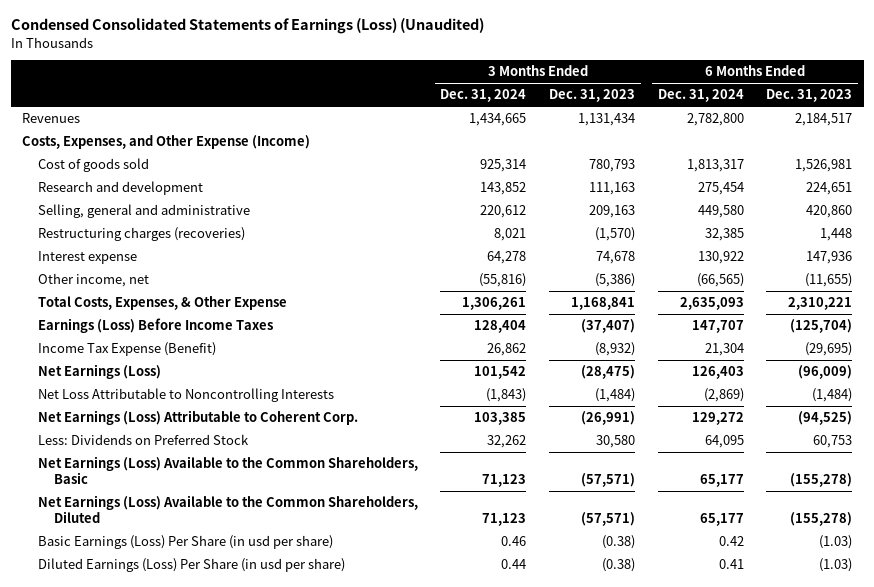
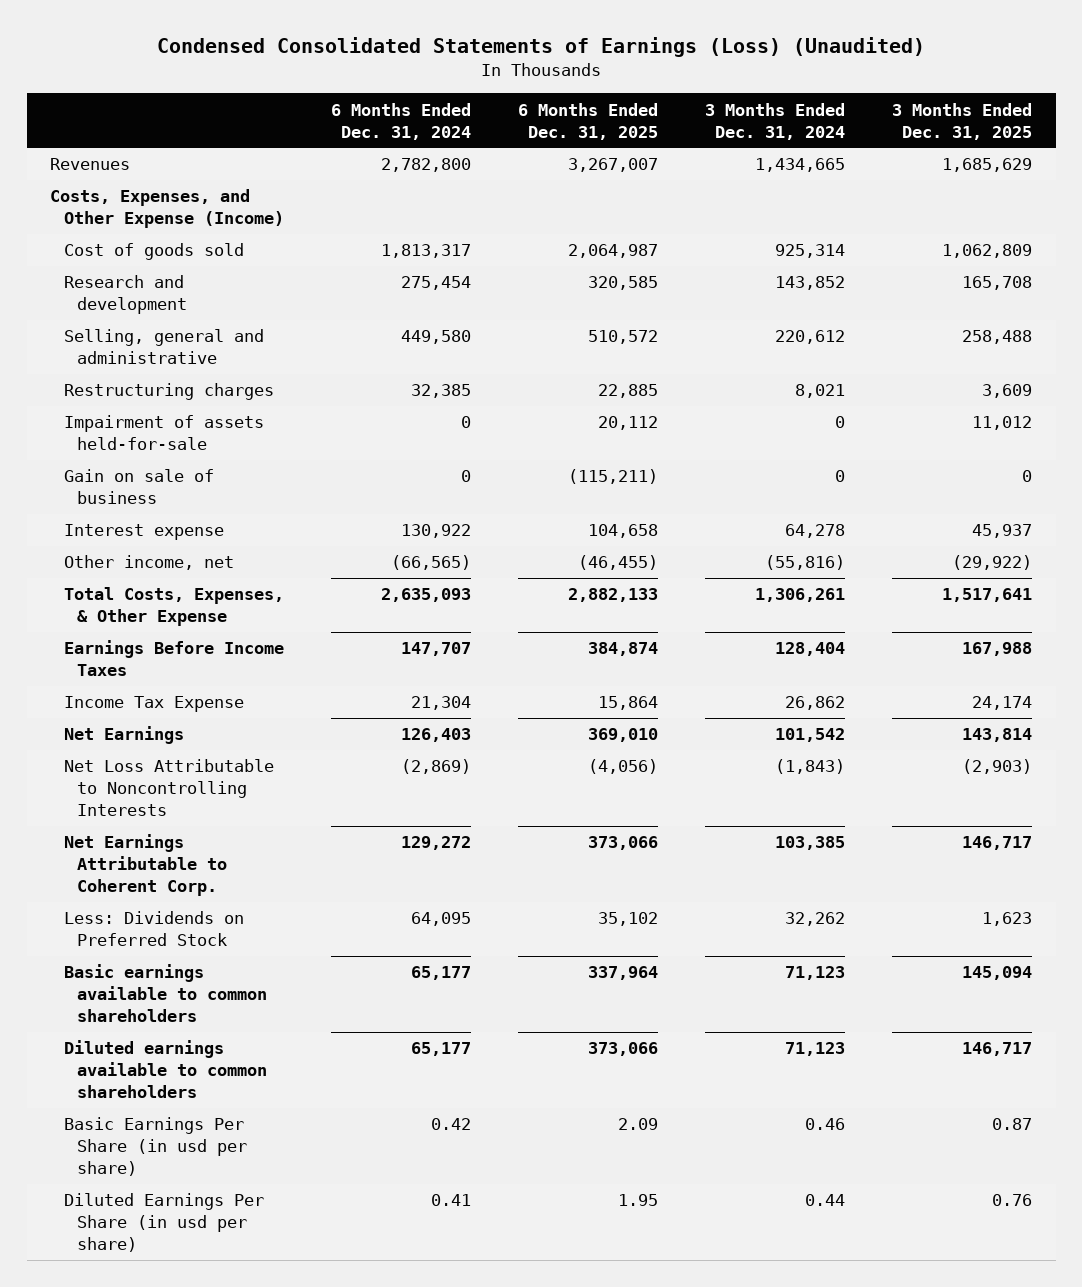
[549,89,636,103] Dec. 31, 2023 -> none
[766,89,853,103] Dec. 31, 2023 -> none
none -> [517,102,658,140] 6 Months Ended Dec. 31, 2025
none -> [892,102,1033,140] 3 Months Ended Dec. 31, 2025
[37,227,245,242] Restructuring charges (recoveries) -> [63,383,274,401] Restructuring charges
none -> [63,415,264,451] Impairment of assets held-for-sale
none -> [63,469,214,505] Gain on sale of business
[37,318,273,334] Earnings (Loss) Before Income Taxes -> [63,640,284,677] Earnings Before Income Taxes
[37,342,216,357] Income Tax Expense (Benefit) -> [63,696,244,713] Income Tax Expense
[37,364,161,380] Net Earnings (Loss) -> [63,726,184,745] Net Earnings
[37,410,358,426] Net Earnings (Loss) Attributable to Coherent Corp. -> [63,834,227,897] Net Earnings Attributable to Coherent Corp.
[37,456,418,484] Net Earnings (Loss) Available to the Common Shareholders, Basic -> [63,964,267,1023] Basic earnings available to common shareholders
[37,495,418,523] Net Earnings (Loss) Available to the Common Shareholders, Diluted -> [63,1040,267,1099] Diluted earnings available to common shareholders
[37,535,333,550] Basic Earnings (Loss) Per Share (in usd per share) -> [63,1117,247,1177] Basic Earnings Per Share (in usd per share)
[37,558,345,573] Diluted Earnings (Loss) Per Share (in usd per share) -> [63,1193,264,1253] Diluted Earnings Per Share (in usd per share)

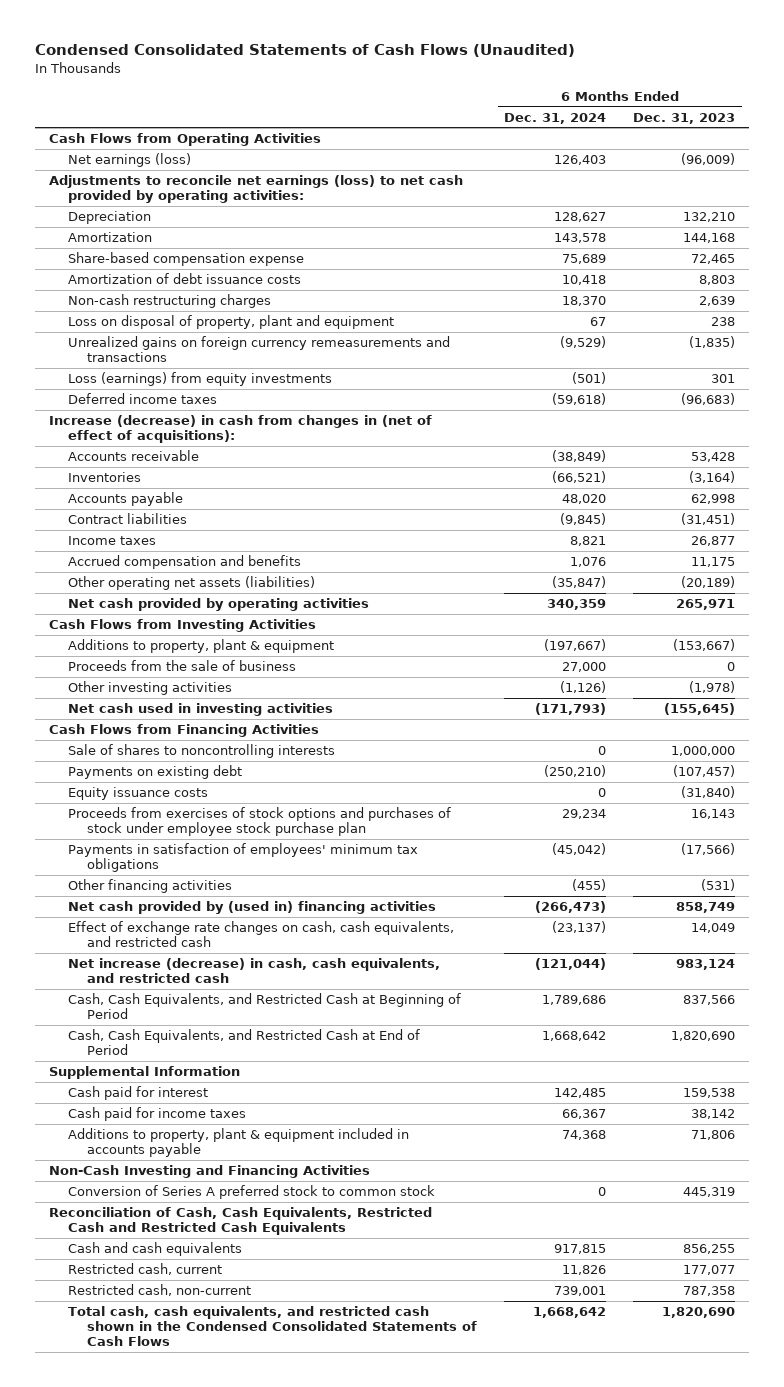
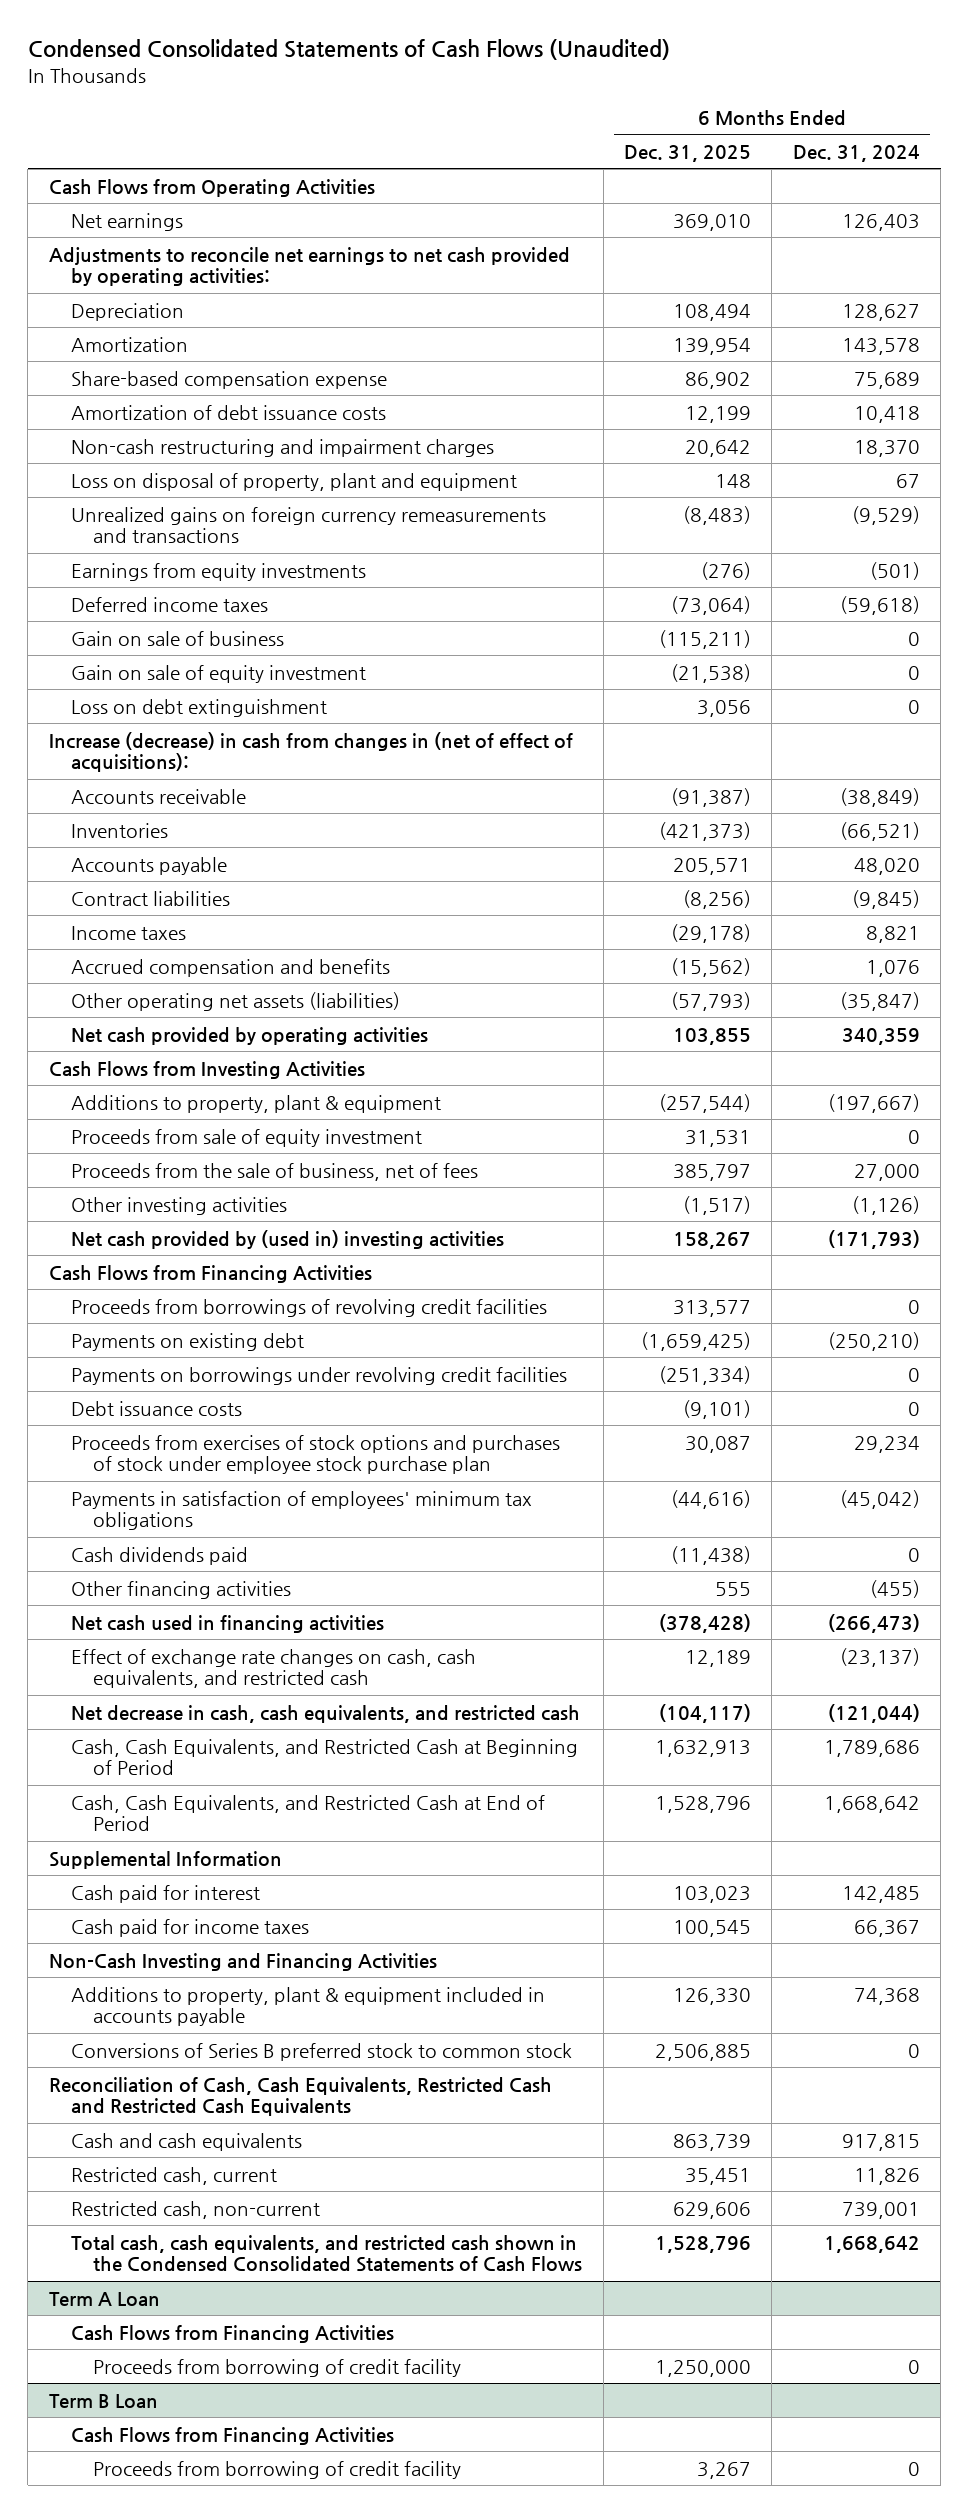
[633,112,736,124] Dec. 31, 2023 -> none
none -> [624,144,752,162] Dec. 31, 2025
[68,153,192,168] Net earnings (loss) -> [70,212,183,231] Net earnings
[48,175,463,203] Adjustments to reconcile net earnings (loss) to net cash provided by operating activities: -> [48,246,570,287] Adjustments to reconcile net earnings to net cash provided by operating activities:
[68,294,272,309] Non-cash restructuring charges -> [70,438,494,457] Non-cash restructuring and impairment charges
[68,372,333,387] Loss (earnings) from equity investments -> [70,562,366,581] Earnings from equity investments
none -> [70,630,284,646] Gain on sale of business
none -> [70,664,366,683] Gain on sale of equity investment
none -> [70,698,327,717] Loss on debt extinguishment
none -> [70,1128,422,1147] Proceeds from sale of equity investment
[68,660,297,672] Proceeds from the sale of business -> [70,1162,478,1181] Proceeds from the sale of business, net of fees
[68,703,334,717] Net cash used in investing activities -> [70,1229,504,1249] Net cash provided by (used in) investing activities
[68,744,336,759] Sale of shares to noncontrolling interests -> none
none -> [70,1298,547,1317] Proceeds from borrowings of revolving credit facilities
none -> [70,1366,567,1385] Payments on borrowings under revolving credit facilities
[68,787,209,801] Equity issuance costs -> [70,1400,242,1416] Debt issuance costs
none -> [70,1546,248,1565] Cash dividends paid
[68,901,437,915] Net cash provided by (used in) financing activities -> [70,1614,384,1633] Net cash used in financing activities
[68,958,441,983] Net increase (decrease) in cash, cash equivalents, and restricted cash -> [70,1704,580,1723] Net decrease in cash, cash equivalents, and restricted cash
[68,1128,410,1157] Additions to property, plant & equipment included in accounts payable -> [70,1986,545,2027] Additions to property, plant & equipment included in accounts payable
[68,1185,436,1200] Conversion of Series A preferred stock to common stock -> [70,2042,572,2061] Conversions of Series B preferred stock to common stock
none -> [48,2291,160,2306] Term A Loan
none -> [70,2324,394,2343] Cash Flows from Financing Activities
none -> [93,2358,462,2377] Proceeds from borrowing of credit facility
none -> [48,2393,158,2408] Term B Loan
none -> [70,2426,394,2445] Cash Flows from Financing Activities
none -> [93,2460,462,2479] Proceeds from borrowing of credit facility

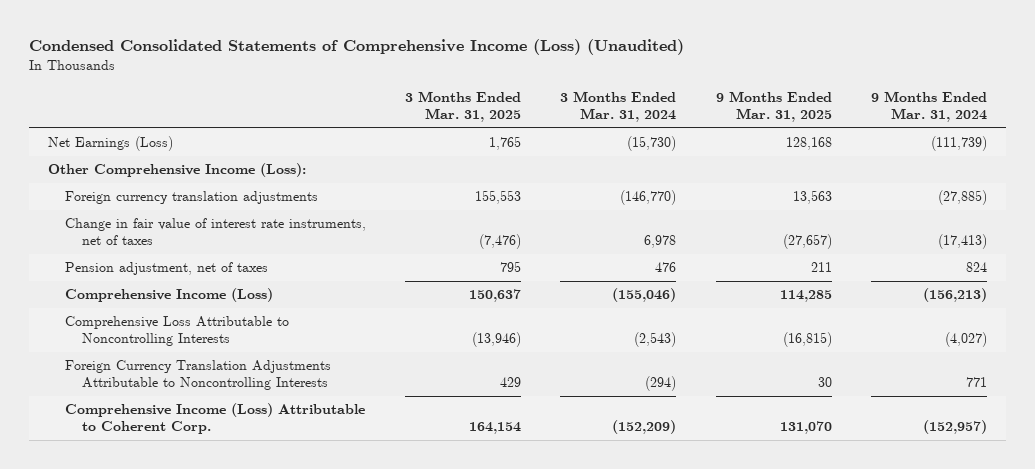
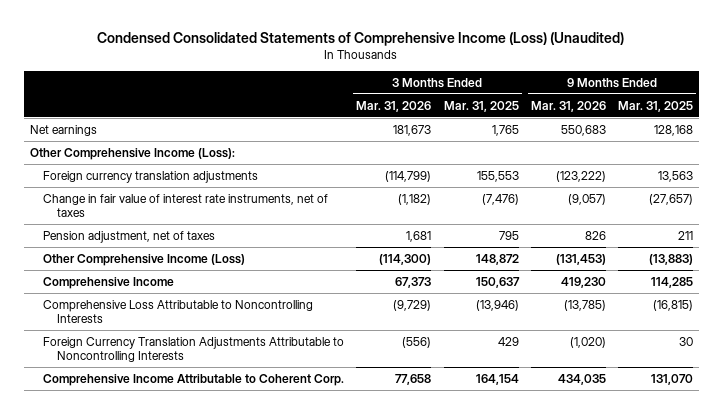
[560,91,677,122] 3 Months Ended Mar. 31, 2024 -> none
[870,91,987,122] 9 Months Ended Mar. 31, 2024 -> none
none -> [356,100,432,112] Mar. 31, 2026
none -> [530,100,606,112] Mar. 31, 2026
[48,136,174,152] Net Earnings (Loss) -> [30,124,98,136] Net earnings
none -> [43,253,246,266] Other Comprehensive Income (Loss)
[65,288,274,303] Comprehensive Income (Loss) -> [43,276,175,289] Comprehensive Income
[65,403,366,435] Comprehensive Income (Loss) Attributable to Coherent Corp. -> [43,373,345,386] Comprehensive Income Attributable to Coherent Corp.

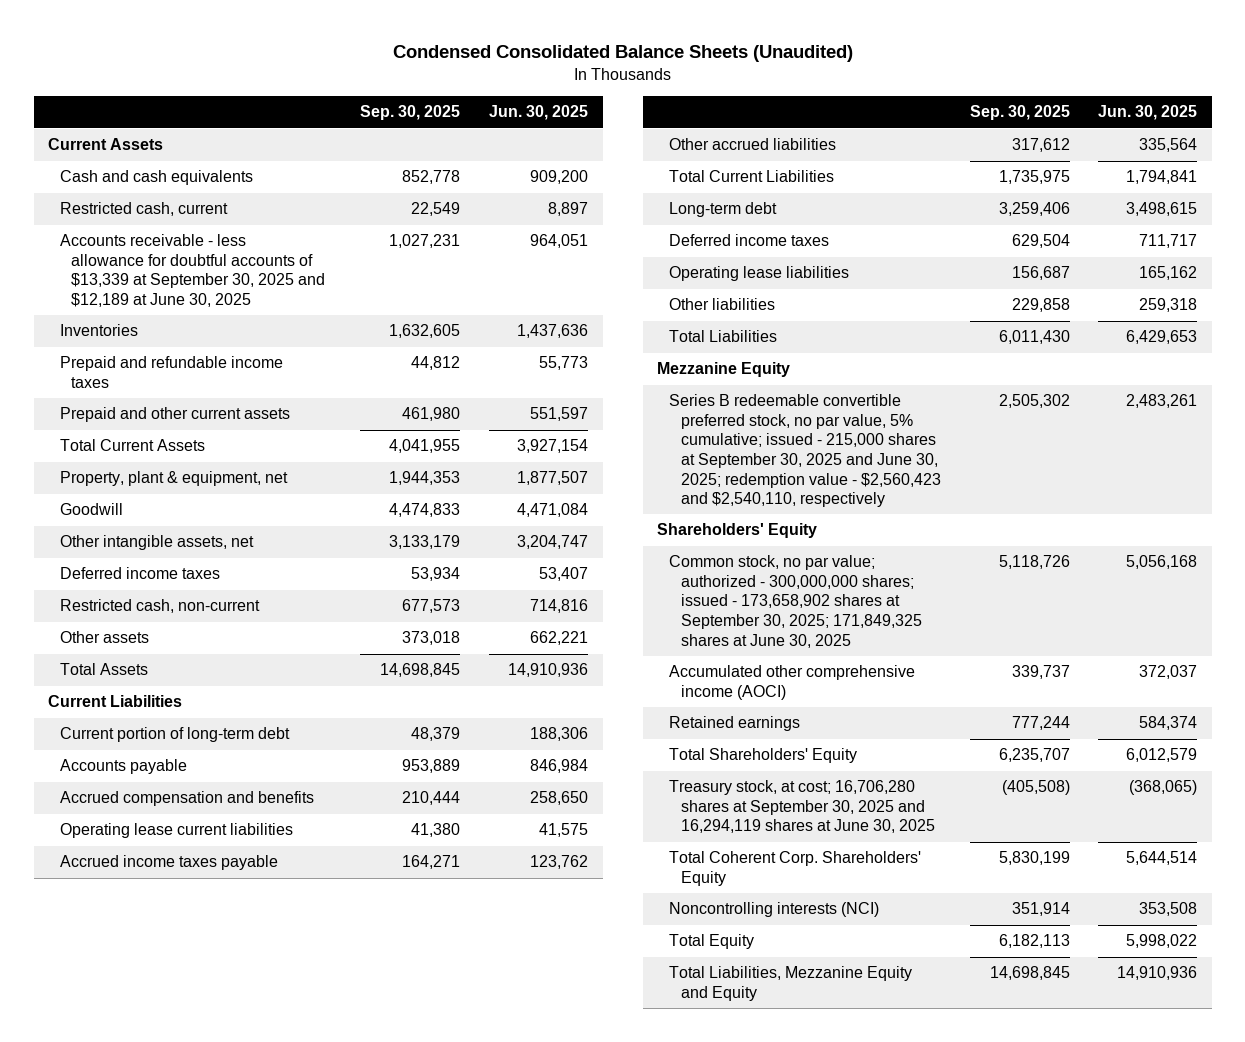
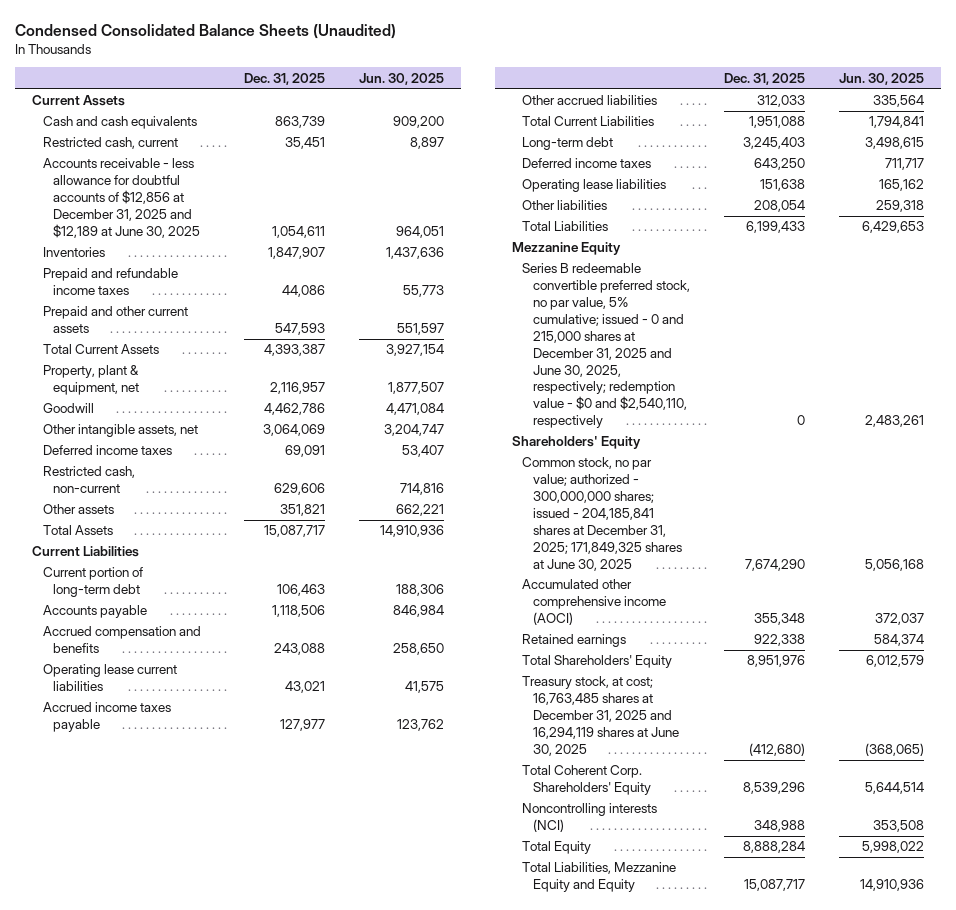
[360,105,461,121] Sep. 30, 2025 -> none
none -> [244,72,326,85] Dec. 31, 2025
[59,234,326,307] Accounts receivable - less allowance for doubtful accounts of $13,339 at September 30, 2025 and $12,189 at June 30, 2025 -> [42,158,201,238] Accounts receivable - less allowance for doubtful accounts of $12,856 at December 31, 2025 and $12,189 at June 30, 2025
[668,394,941,508] Series B redeemable convertible preferred stock, no par value, 5% cumulative; issued - 215,000 shares at September 30, 2025 and June 30, 2025; redemption value - $2,560,423 and $2,540,110, respectively -> [522,263,690,429] Series B redeemable convertible preferred stock, no par value, 5% cumulative; issued - 0 and 215,000 shares at December 31, 2025 and June 30, 2025, respectively; redemption value - $0 and $2,540,110, respectively
[668,555,922,648] Common stock, no par value; authorized - 300,000,000 shares; issued - 173,658,902 shares at September 30, 2025; 171,849,325 shares at June 30, 2025 -> [522,457,682,571] Common stock, no par value; authorized - 300,000,000 shares; issued - 204,185,841 shares at December 31, 2025; 171,849,325 shares at June 30, 2025
[668,780,935,834] Treasury stock, at cost; 16,706,280 shares at September 30, 2025 and 16,294,119 shares at June 30, 2025 -> [522,676,679,756] Treasury stock, at cost; 16,763,485 shares at December 31, 2025 and 16,294,119 shares at June 30, 2025

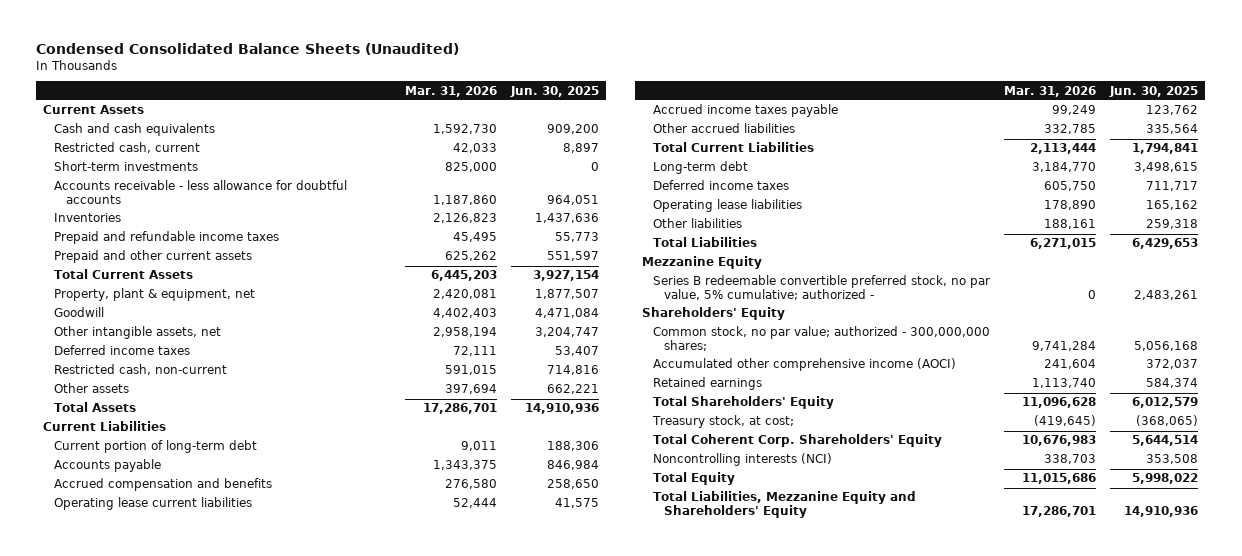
[244,72,326,85] Dec. 31, 2025 -> none
none -> [405,85,498,97] Mar. 31, 2026
none -> [54,161,199,172] Short-term investments
[42,158,201,238] Accounts receivable - less allowance for doubtful accounts of $12,856 at December 31, 2025 and $12,189 at June 30, 2025 -> [54,180,348,204] Accounts receivable - less allowance for doubtful accounts
[522,263,690,429] Series B redeemable convertible preferred stock, no par value, 5% cumulative; issued - 0 and 215,000 shares at December 31, 2025 and June 30, 2025, respectively; redemption value - $0 and $2,540,110, respectively -> [653,275,991,300] Series B redeemable convertible preferred stock, no par value, 5% cumulative; authorized -
[522,457,682,571] Common stock, no par value; authorized - 300,000,000 shares; issued - 204,185,841 shares at December 31, 2025; 171,849,325 shares at June 30, 2025 -> [653,326,991,351] Common stock, no par value; authorized - 300,000,000 shares;
[522,676,679,756] Treasury stock, at cost; 16,763,485 shares at December 31, 2025 and 16,294,119 shares at June 30, 2025 -> [652,415,795,429] Treasury stock, at cost;
[522,862,677,893] Total Liabilities, Mezzanine Equity and Equity -> [653,491,917,518] Total Liabilities, Mezzanine Equity and Shareholders' Equity

